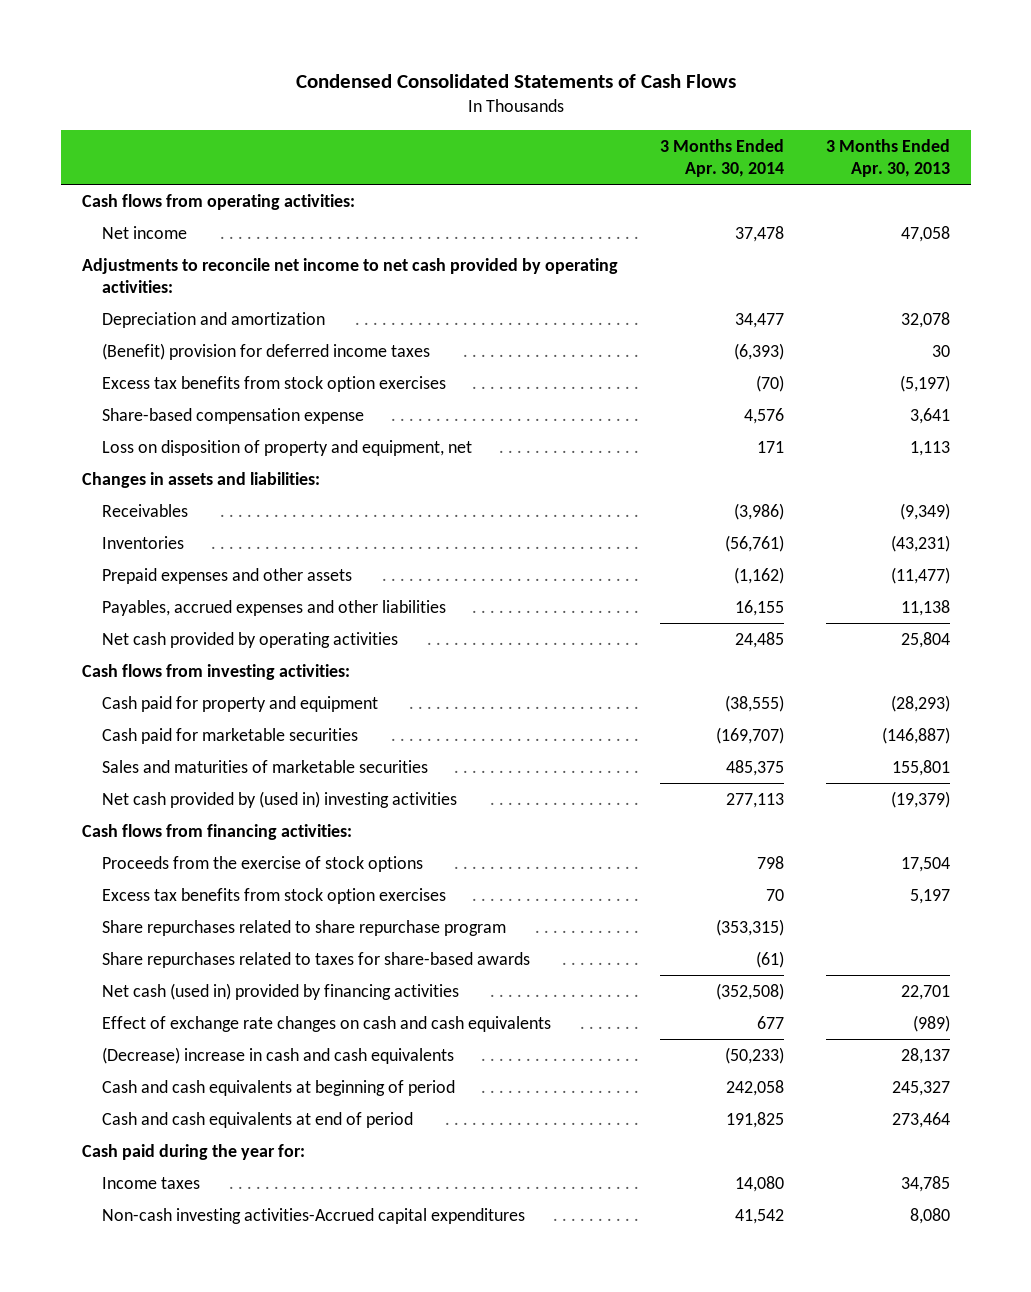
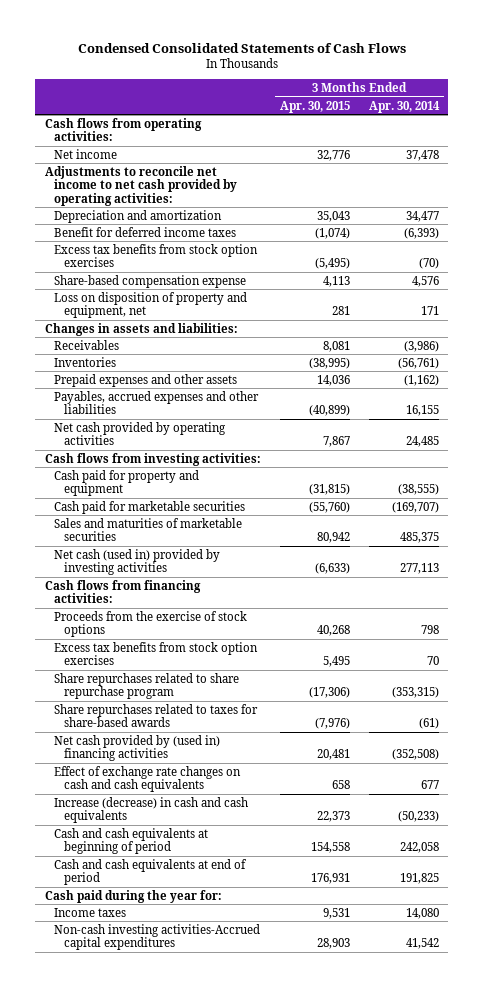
[825,138,950,177] 3 Months Ended Apr. 30, 2013 -> none
none -> [279,100,350,113] Apr. 30, 2015
[101,342,430,360] (Benefit) provision for deferred income taxes -> [54,226,237,237] Benefit for deferred income taxes
[101,790,457,808] Net cash provided by (used in) investing activities -> [54,548,221,576] Net cash (used in) provided by investing activities
[101,982,459,1000] Net cash (used in) provided by financing activities -> [54,734,221,762] Net cash provided by (used in) financing activities
[101,1046,454,1064] (Decrease) increase in cash and cash equivalents -> [54,796,249,824] Increase (decrease) in cash and cash equivalents

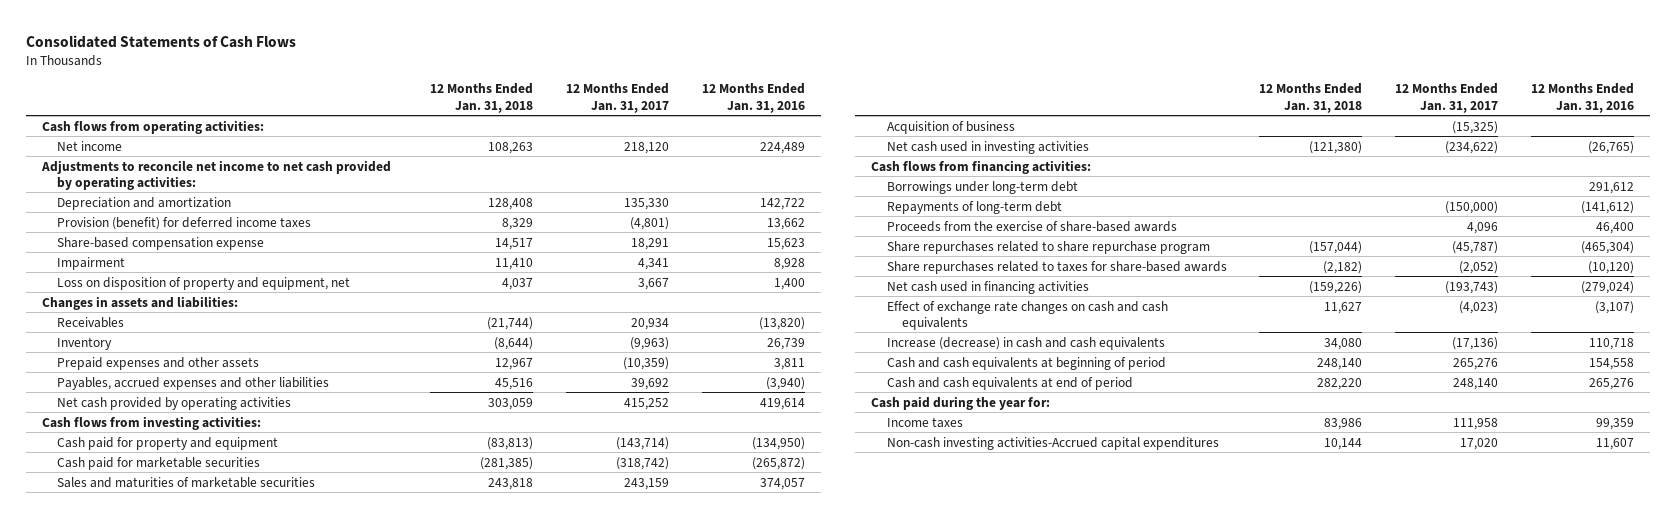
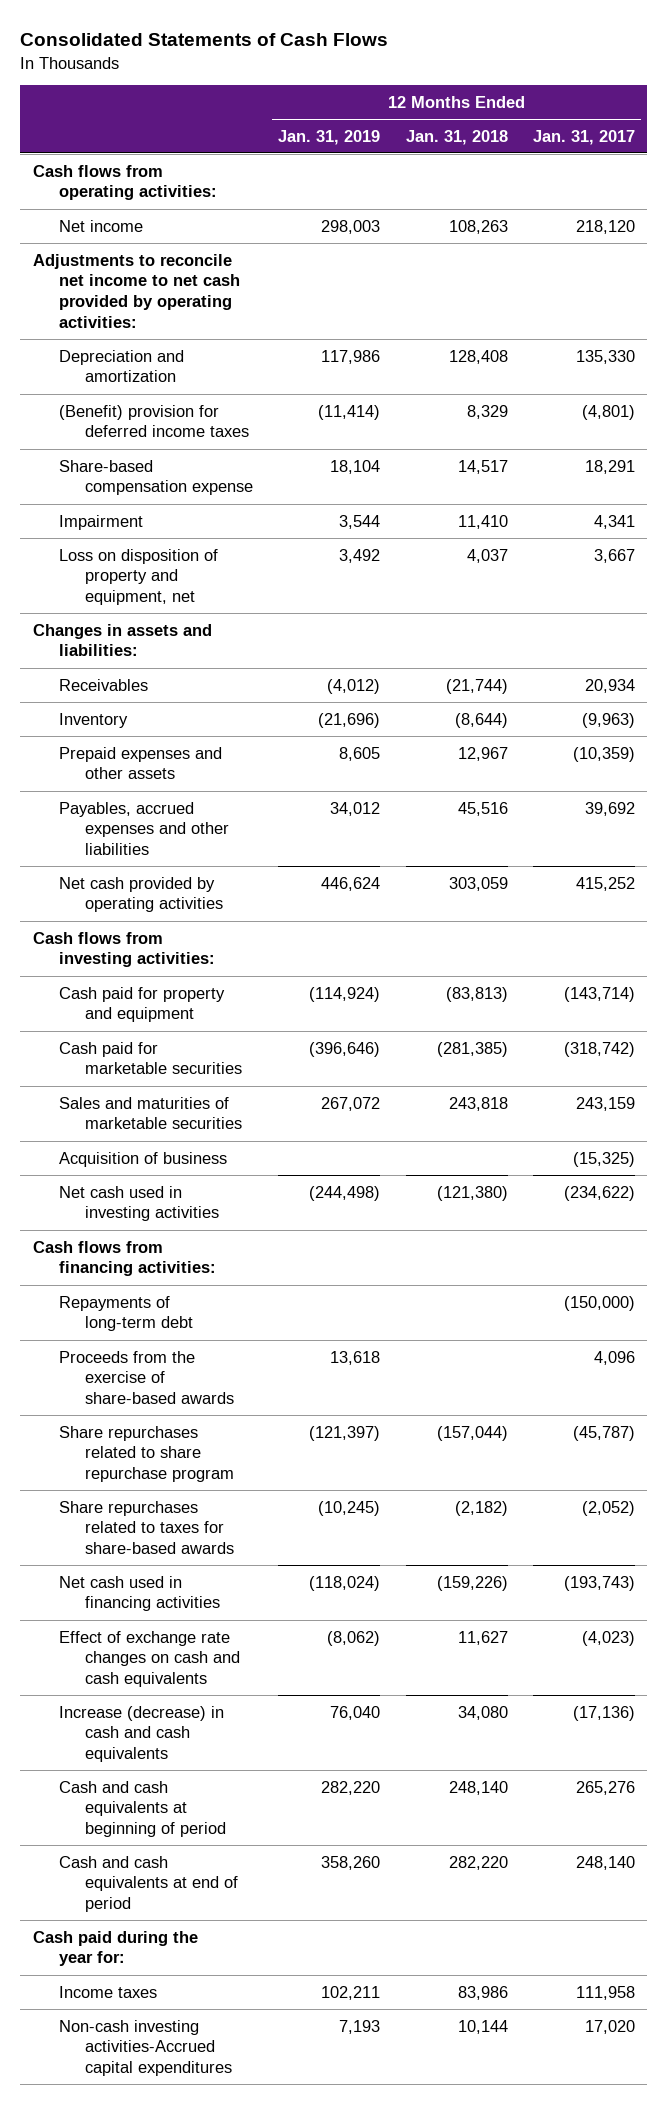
[701,83,805,113] 12 Months Ended Jan. 31, 2016 -> none
none -> [278,129,381,145] Jan. 31, 2019
[57,216,312,230] Provision (benefit) for deferred income taxes -> [59,404,250,438] (Benefit) provision for deferred income taxes
[886,180,1078,194] Borrowings under long-term debt -> none

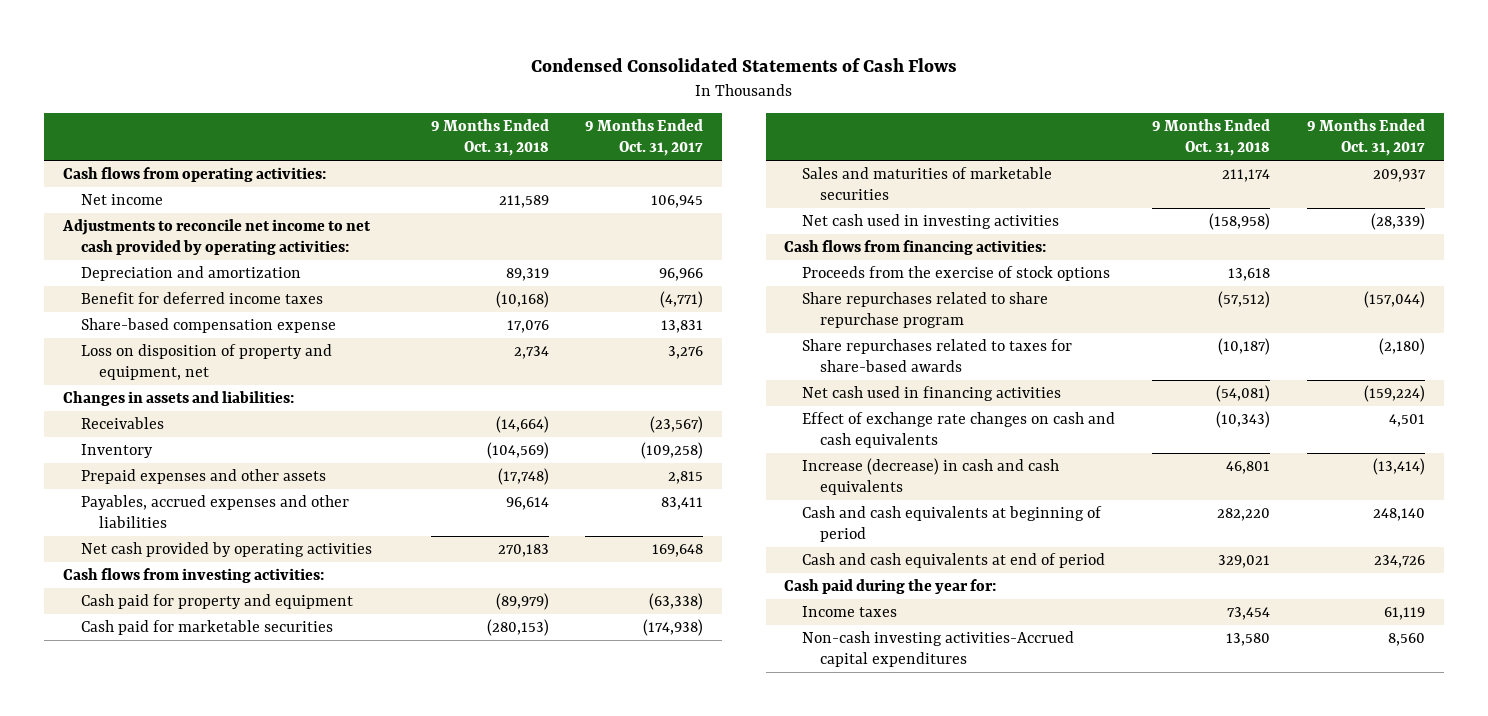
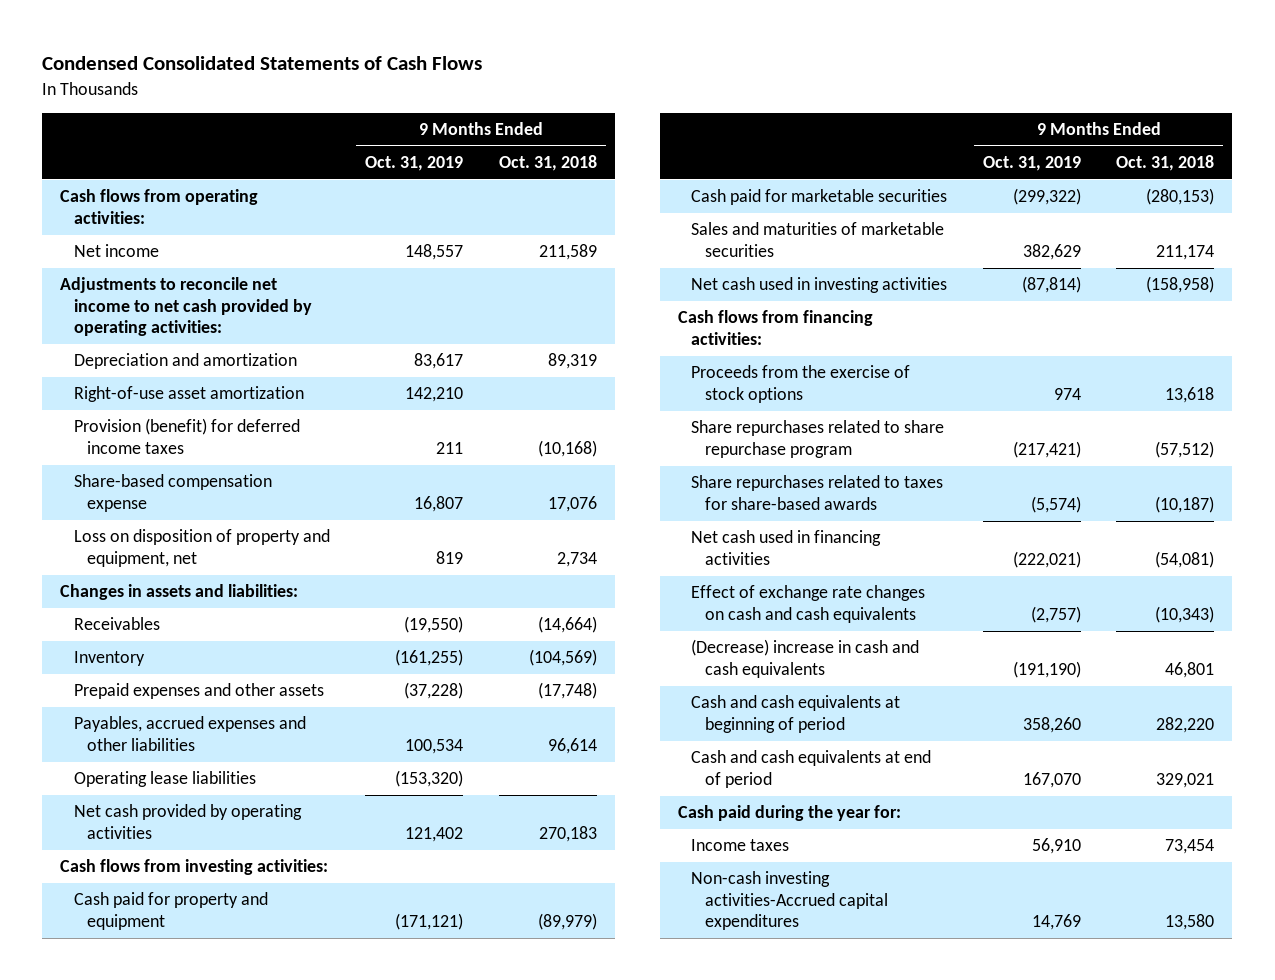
[585,119,704,157] 9 Months Ended Oct. 31, 2017 -> none
none -> [365,156,464,172] Oct. 31, 2019
none -> [73,386,304,403] Right-of-use asset amortization
[80,291,323,304] Benefit for deferred income taxes -> [73,418,300,454] Provision (benefit) for deferred income taxes
none -> [73,771,256,788] Operating lease liabilities
[802,457,1060,496] Increase (decrease) in cash and cash equivalents -> [691,639,920,678] (Decrease) increase in cash and cash equivalents

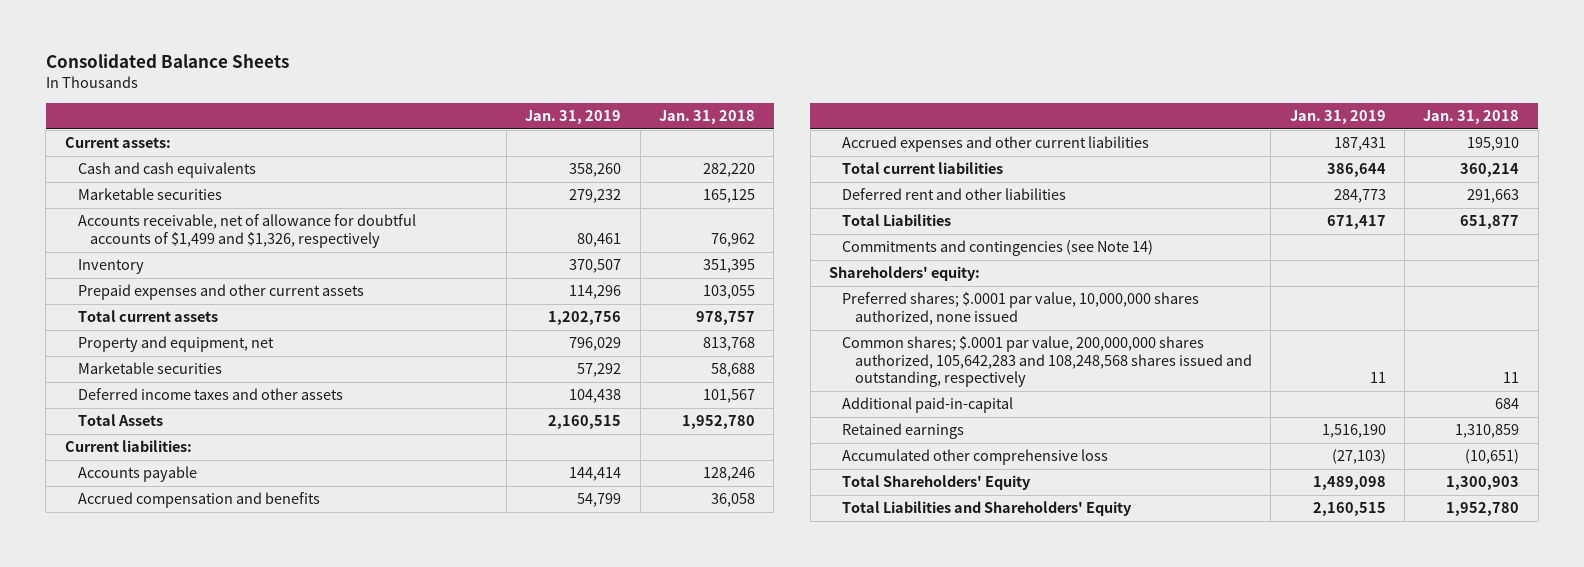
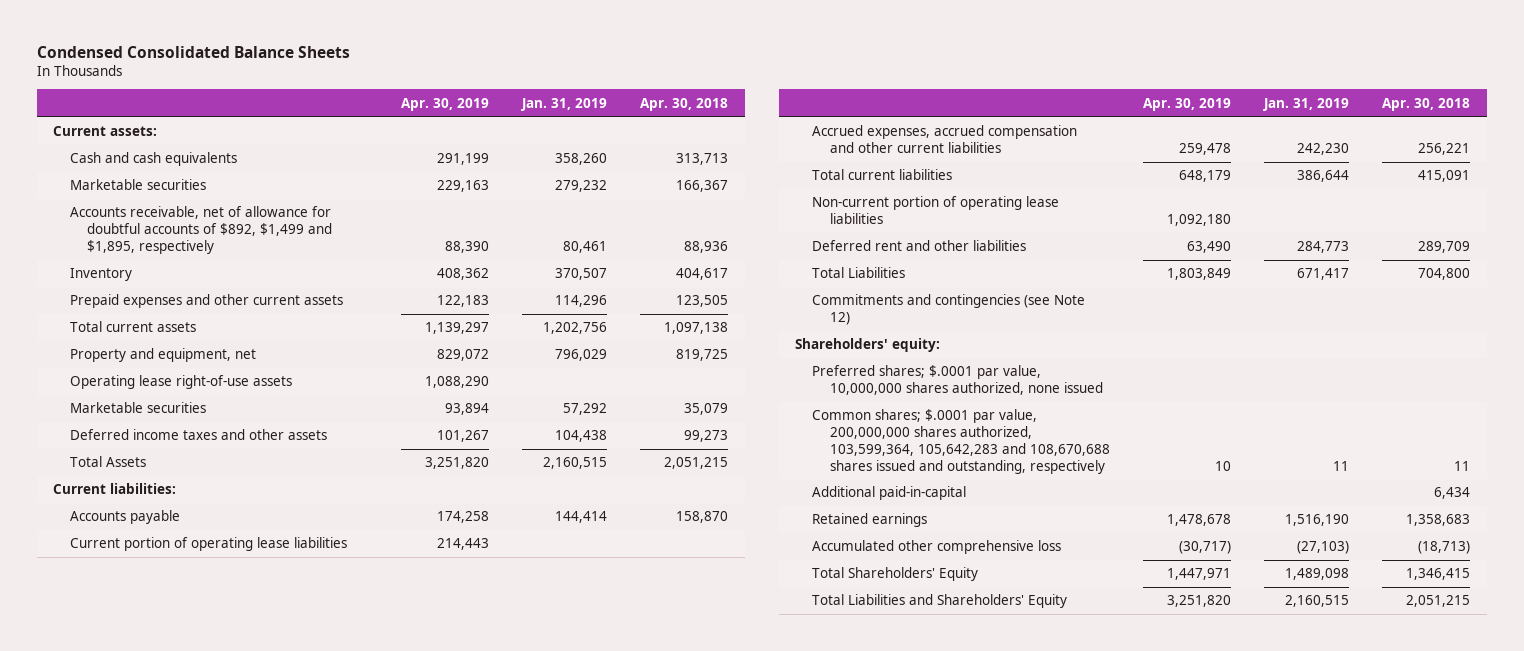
[45,54,289,69] Consolidated Balance Sheets -> [36,45,350,58] Condensed Consolidated Balance Sheets
[658,110,755,125] Jan. 31, 2018 -> none
none -> [400,97,489,111] Apr. 30, 2019
none -> [640,97,729,111] Apr. 30, 2018
[77,214,416,248] Accounts receivable, net of allowance for doubtful accounts of $1,499 and $1,326, respectively -> [70,206,333,254] Accounts receivable, net of allowance for doubtful accounts of $892, $1,499 and $1,895, respectively
none -> [70,375,293,390] Operating lease right-of-use assets
[77,492,320,509] Accrued compensation and benefits -> none
none -> [70,537,348,552] Current portion of operating lease liabilities
[841,136,1149,153] Accrued expenses and other current liabilities -> [812,125,1078,154] Accrued expenses, accrued compensation and other current liabilities
[1333,137,1386,152] 187,431 -> [1297,143,1350,156] 242,230
none -> [812,196,1060,225] Non-current portion of operating lease liabilities
[841,240,1153,257] Commitments and contingencies (see Note 14) -> [812,294,1086,326] Commitments and contingencies (see Note 12)
[841,336,1252,388] Common shares; $.0001 par value, 200,000,000 shares authorized, 105,642,283 and 108,248,568 shares issued and outstanding, respectively -> [812,409,1110,474] Common shares; $.0001 par value, 200,000,000 shares authorized, 103,599,364, 105,642,283 and 108,670,688 shares issued and outstanding, respectively

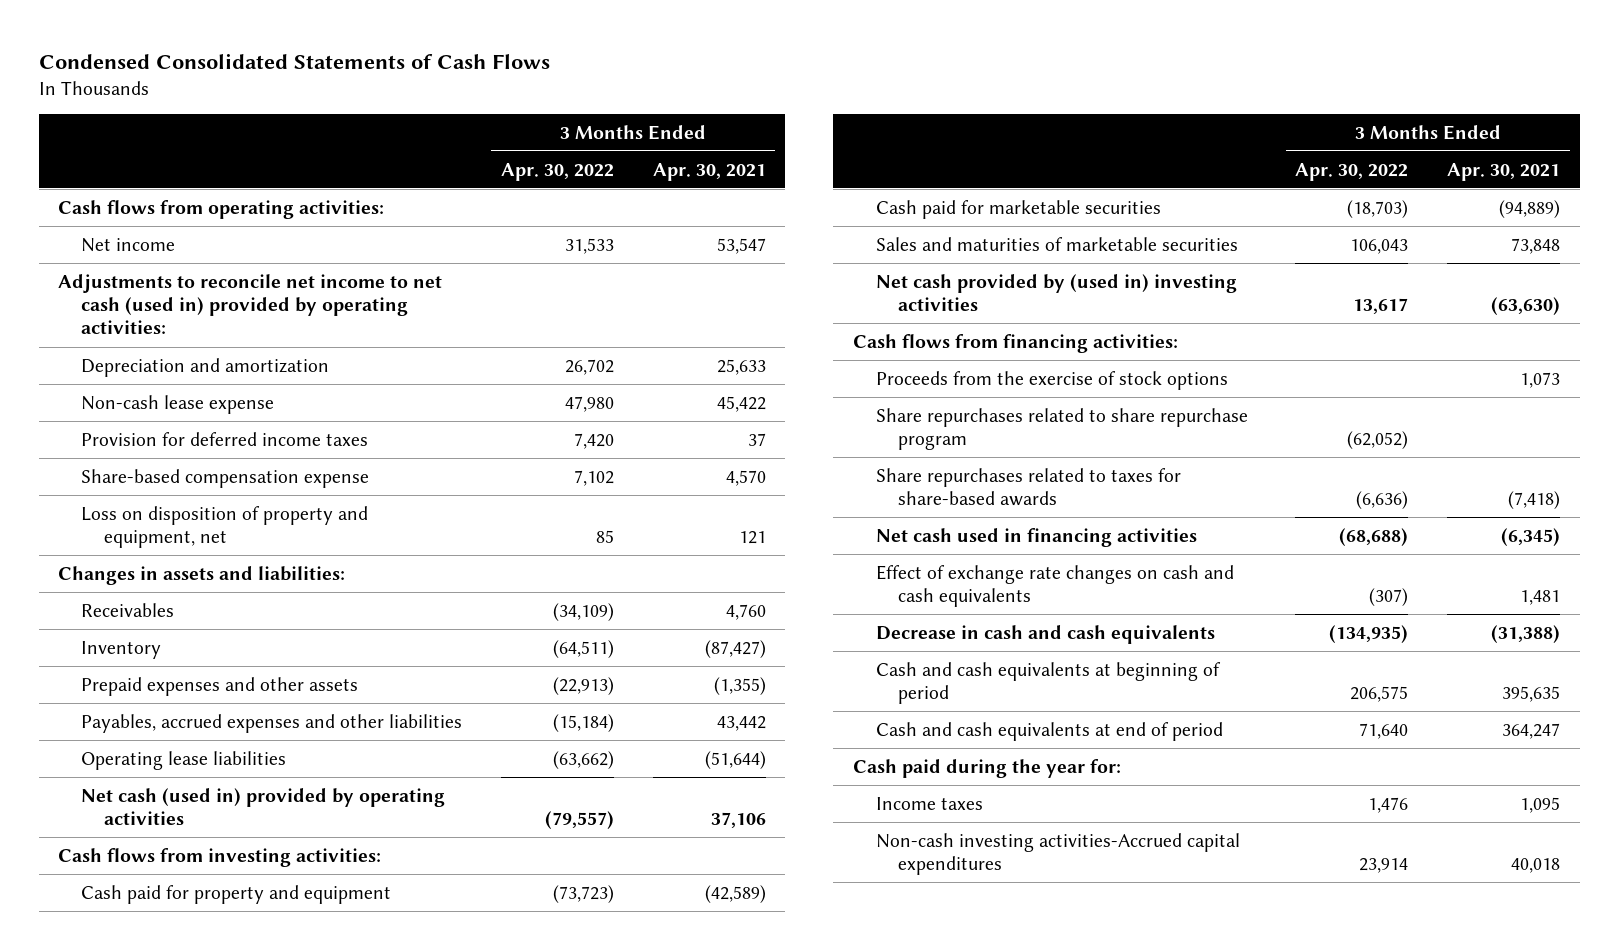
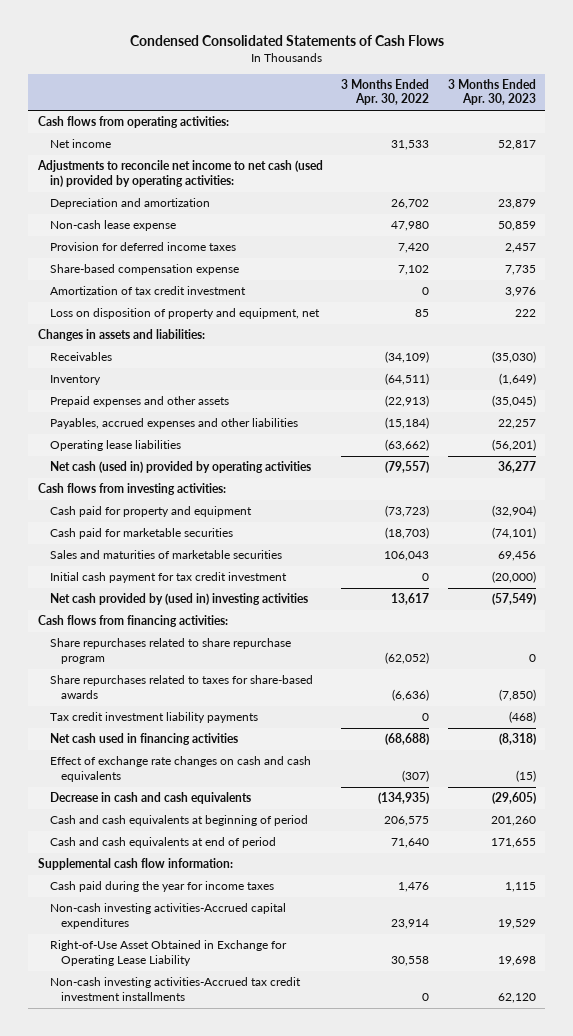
[652,162,766,181] Apr. 30, 2021 -> none
none -> [447,78,536,106] 3 Months Ended Apr. 30, 2023
none -> [49,286,246,296] Amortization of tax credit investment
none -> [49,572,287,584] Initial cash payment for tax credit investment
[875,370,1228,390] Proceeds from the exercise of stock options -> none
none -> [49,712,258,724] Tax credit investment liability payments
[852,758,1121,778] Cash paid during the year for: -> none
none -> [37,858,233,871] Supplemental cash flow information:
[875,796,983,810] Income taxes -> [49,881,274,893] Cash paid during the year for income taxes
none -> [49,940,287,966] Right-of-Use Asset Obtained in Exchange for Operating Lease Liability
none -> [49,977,301,1001] Non-cash investing activities-Accrued tax credit investment installments

